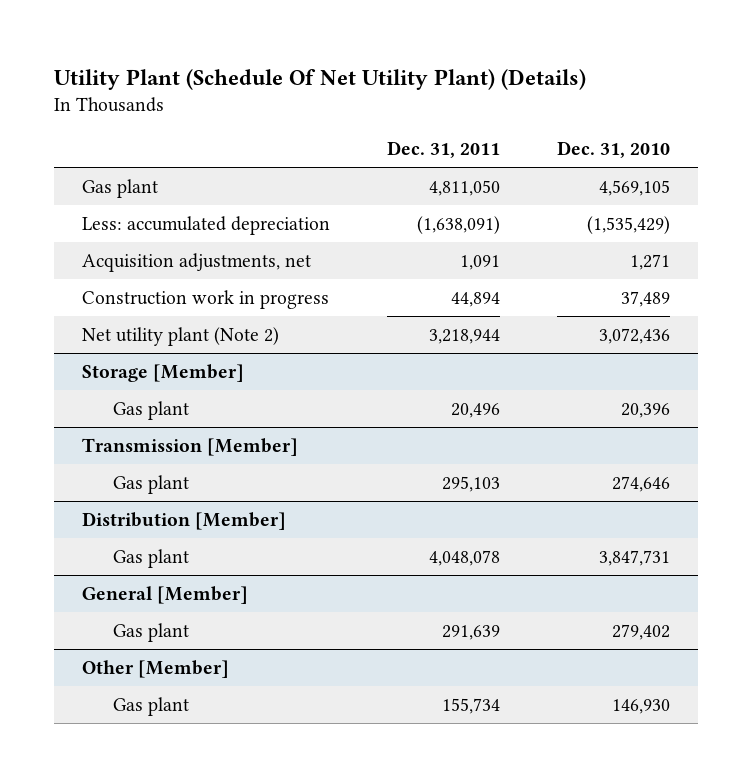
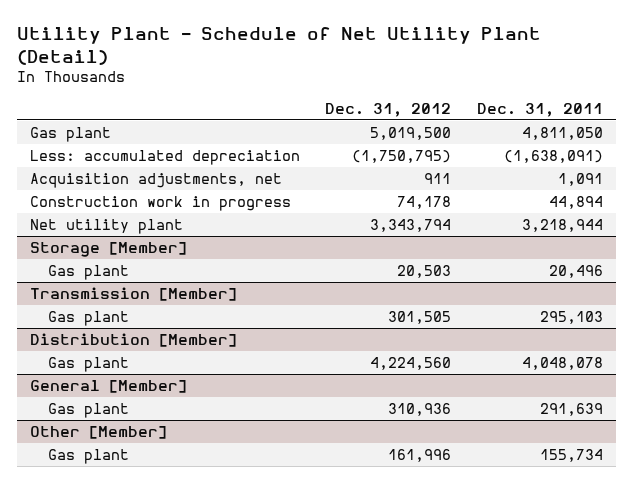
[54,68,587,90] Utility Plant (Schedule Of Net Utility Plant) (Details) -> [16,26,541,65] Utility Plant - Schedule of Net Utility Plant (Detail)
[556,141,670,159] Dec. 31, 2010 -> none
none -> [325,103,452,118] Dec. 31, 2012
[82,326,280,346] Net utility plant (Note 2) -> [29,218,183,234] Net utility plant

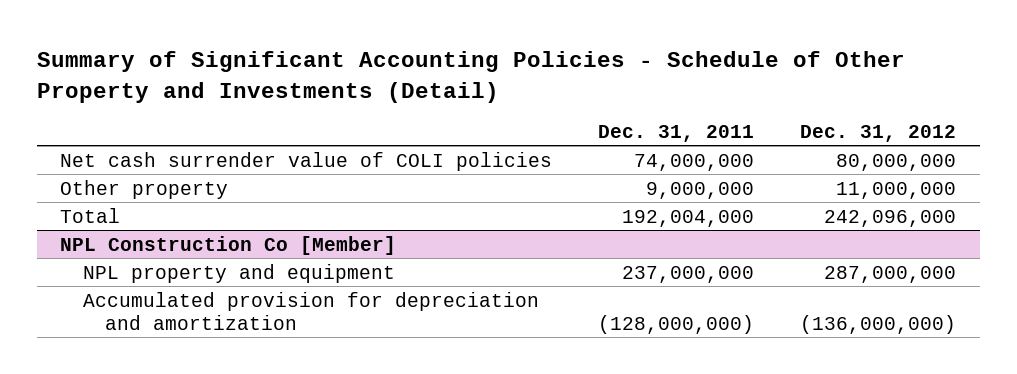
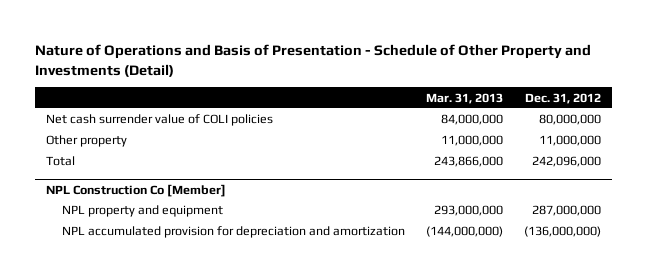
[37,51,906,103] Summary of Significant Accounting Policies - Schedule of Other Property and Investments (Detail) -> [35,43,592,77] Nature of Operations and Basis of Presentation - Schedule of Other Property and Investments (Detail)
[598,124,755,142] Dec. 31, 2011 -> none
none -> [425,92,503,104] Mar. 31, 2013
[82,291,539,330] Accumulated provision for depreciation and amortization -> [61,226,405,239] NPL accumulated provision for depreciation and amortization

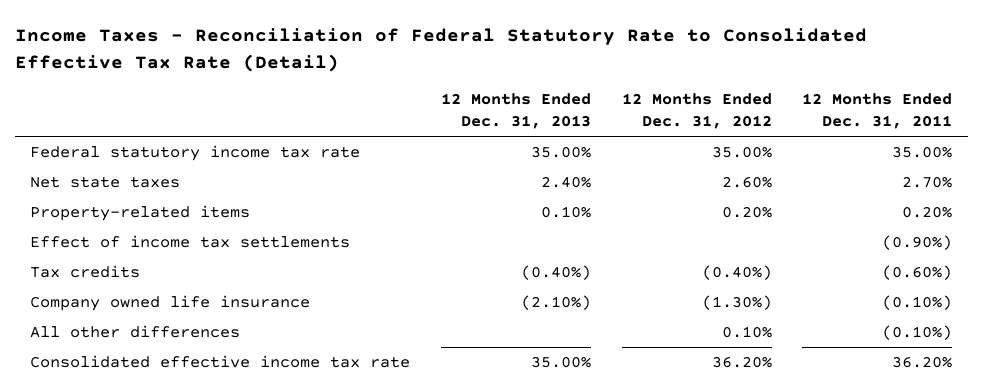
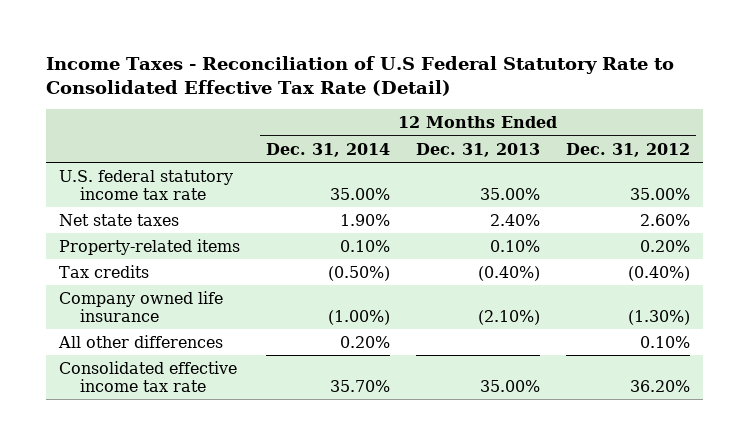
[15,28,868,72] Income Taxes - Reconciliation of Federal Statutory Rate to Consolidated Effective Tax Rate (Detail) -> [46,56,675,97] Income Taxes - Reconciliation of U.S Federal Statutory Rate to Consolidated Effective Tax Rate (Detail)
[802,93,953,130] 12 Months Ended Dec. 31, 2011 -> none
none -> [266,142,391,157] Dec. 31, 2014
[30,144,361,161] Federal statutory income tax rate -> [59,169,234,200] U.S. federal statutory income tax rate
[30,234,351,248] Effect of income tax settlements -> none

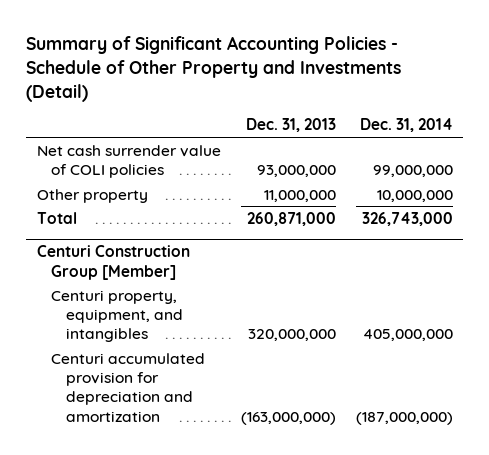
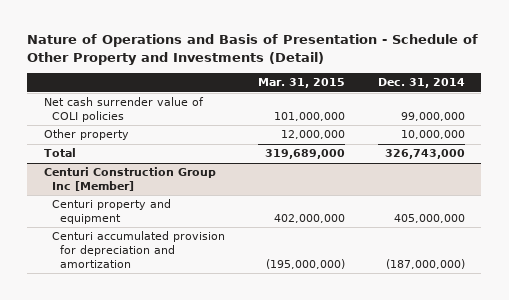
[26,36,402,102] Summary of Significant Accounting Policies - Schedule of Other Property and Investments (Detail) -> [27,34,479,65] Nature of Operations and Basis of Presentation - Schedule of Other Property and Investments (Detail)
[245,118,336,133] Dec. 31, 2013 -> none
none -> [257,78,345,89] Mar. 31, 2015
[36,245,190,280] Centuri Construction Group [Member] -> [43,167,216,192] Centuri Construction Group Inc [Member]
[51,289,184,343] Centuri property, equipment, and intangibles -> [51,199,171,225] Centuri property and equipment

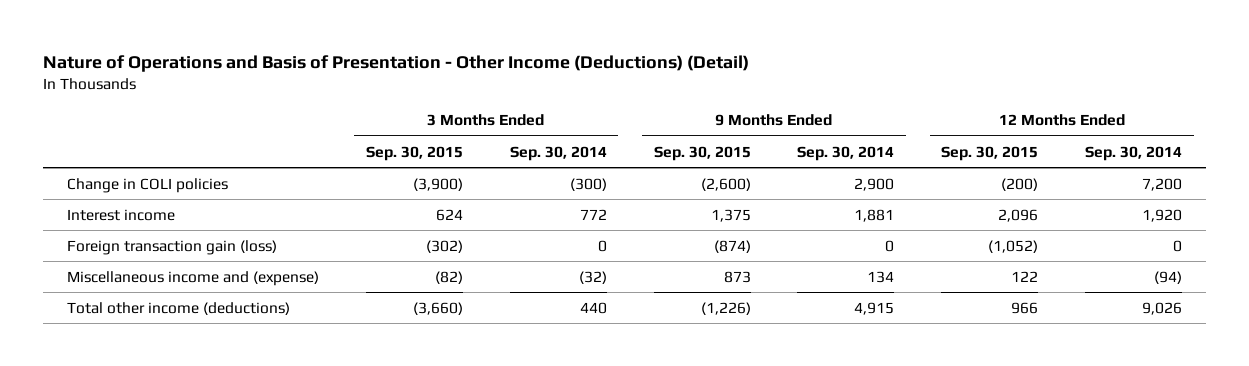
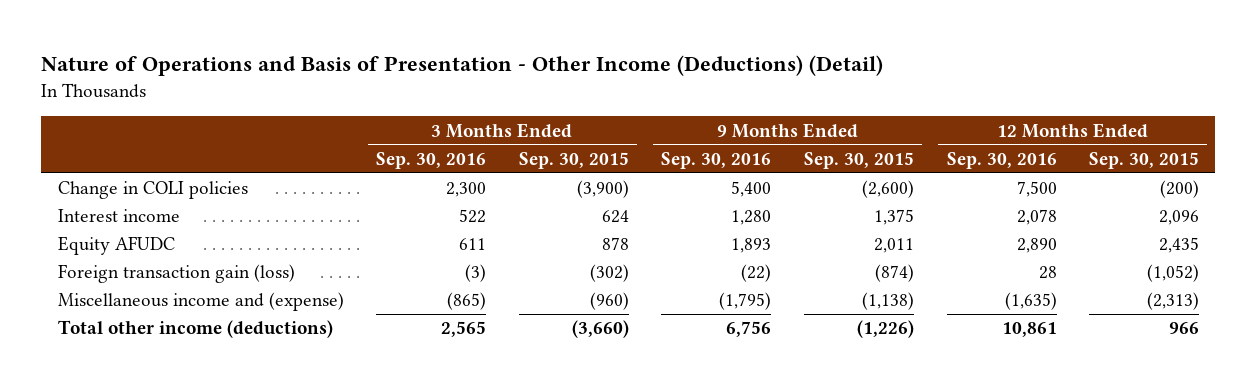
[509,145,607,161] Sep. 30, 2014 -> none
[797,145,895,161] Sep. 30, 2014 -> none
[1085,145,1183,161] Sep. 30, 2014 -> none
none -> [376,152,487,170] Sep. 30, 2016
none -> [661,152,772,170] Sep. 30, 2016
none -> [946,152,1057,170] Sep. 30, 2016
none -> [57,236,175,256] Equity AFUDC
[434,270,463,284] (82) -> [589,292,629,311] (960)
[723,270,751,283] 873 -> [861,292,914,311] (1,138)
[1011,270,1039,282] 122 -> [1147,292,1200,311] (2,313)

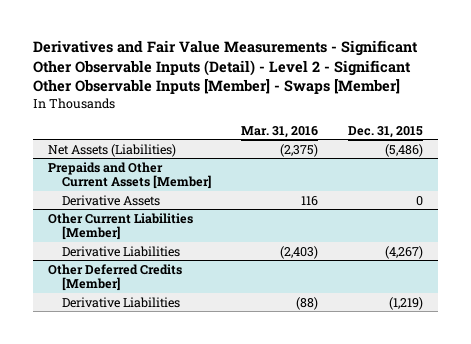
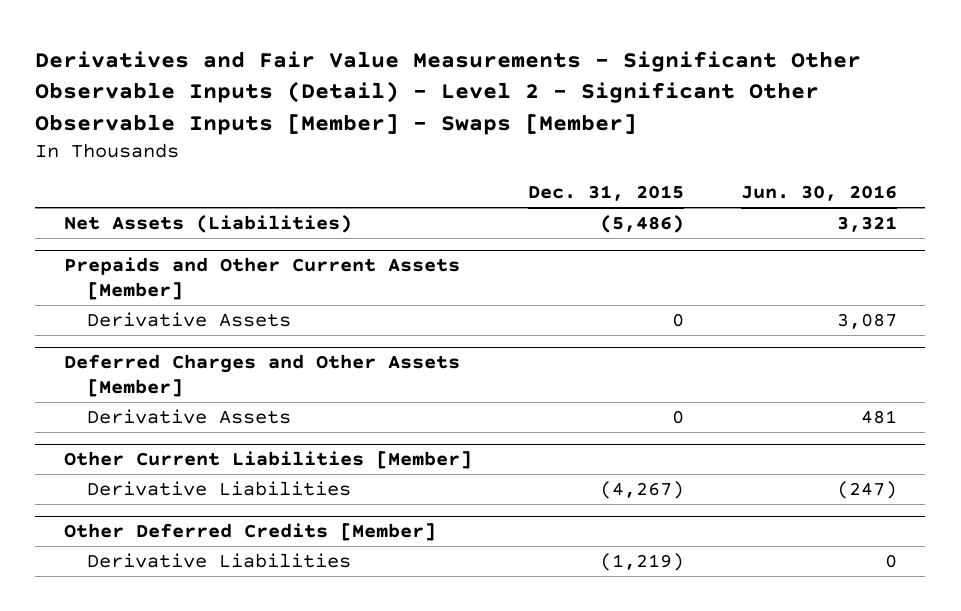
[240,125,318,138] Mar. 31, 2016 -> none
none -> [740,185,897,202] Jun. 30, 2016
none -> [63,354,460,398] Deferred Charges and Other Assets [Member]
none -> [86,409,291,425] Derivative Assets

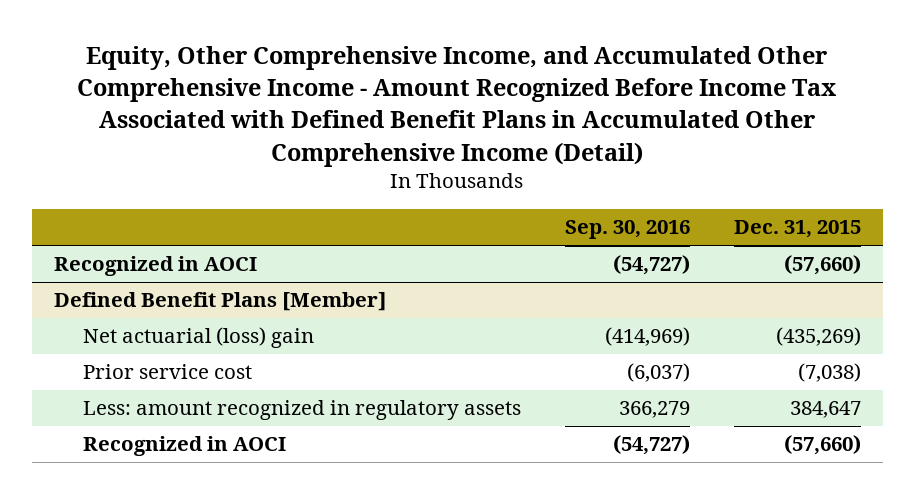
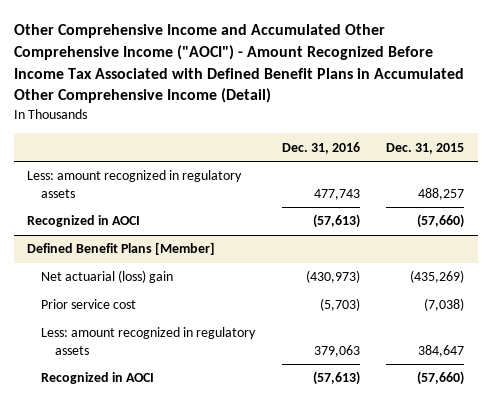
[77,46,838,167] Equity, Other Comprehensive Income, and Accumulated Other Comprehensive Income - Amount Recognized Before Income Tax Associated with Defined Benefit Plans in Accumulated Other Comprehensive Income (Detail) -> [13,24,464,104] Other Comprehensive Income and Accumulated Other Comprehensive Income ("AOCI") - Amount Recognized Before Income Tax Associated with Defined Benefit Plans in Accumulated Other Comprehensive Income (Detail)
[564,220,690,240] Sep. 30, 2016 -> none
none -> [281,141,360,154] Dec. 31, 2016
none -> [26,170,242,198] Less: amount recognized in regulatory assets

